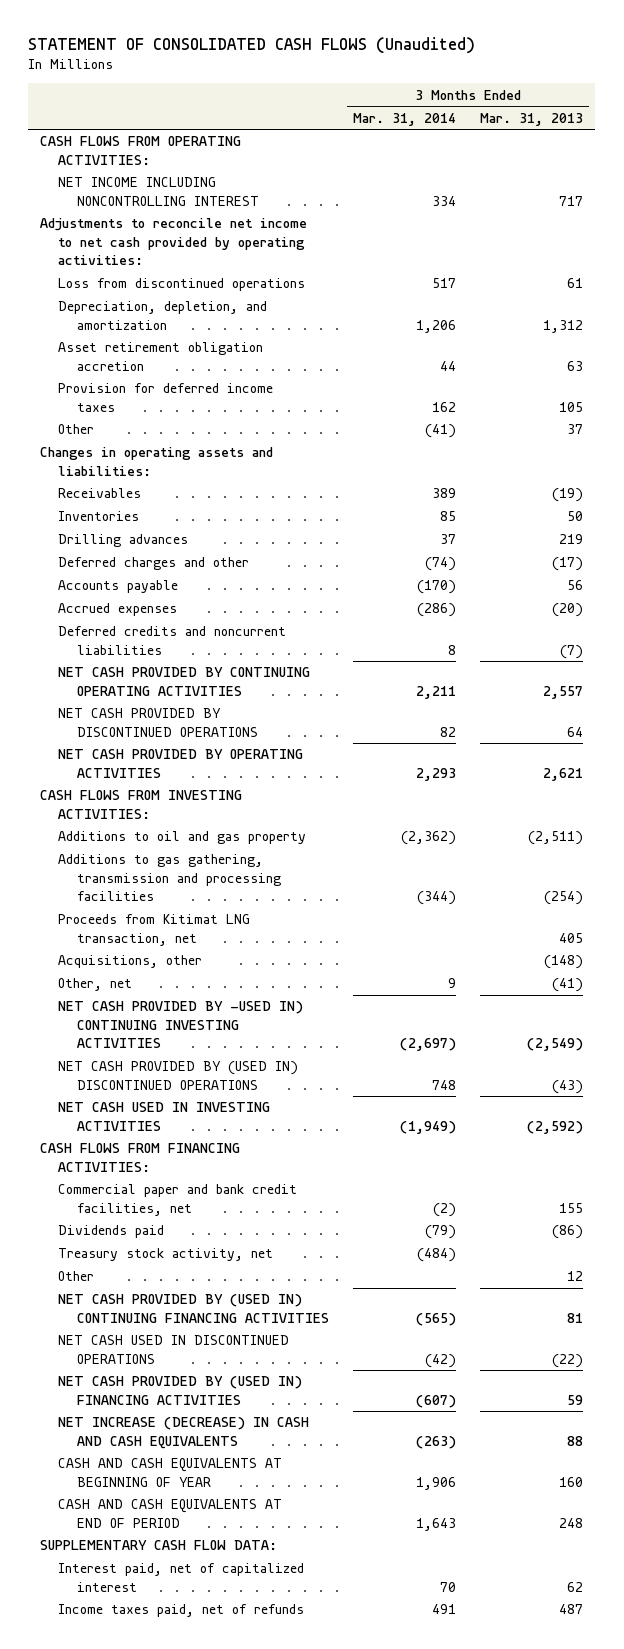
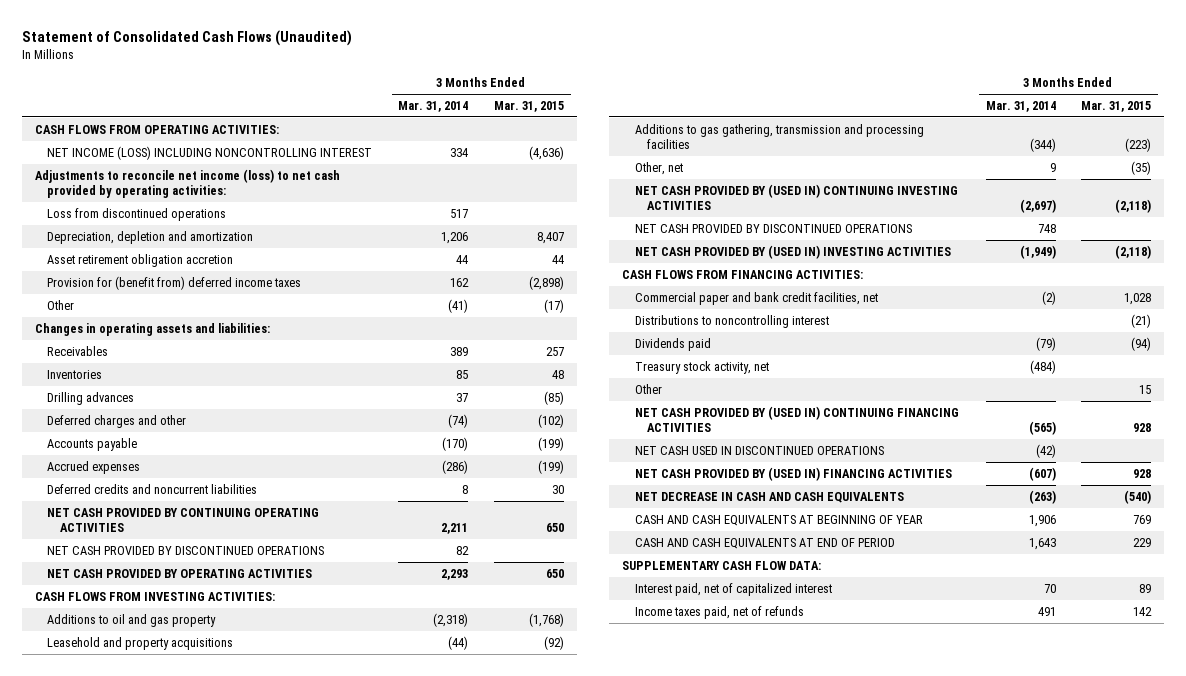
[28,37,476,55] STATEMENT OF CONSOLIDATED CASH FLOWS (Unaudited) -> [21,29,352,46] Statement of Consolidated Cash Flows (Unaudited)
[480,112,584,126] Mar. 31, 2013 -> none
none -> [494,100,565,112] Mar. 31, 2015
[58,177,259,206] NET INCOME INCLUDING NONCONTROLLING INTEREST -> [47,145,373,160] NET INCOME (LOSS) INCLUDING NONCONTROLLING INTEREST
[40,218,308,266] Adjustments to reconcile net income to net cash provided by operating activities: -> [34,168,340,199] Adjustments to reconcile net income (loss) to net cash provided by operating activities:
[58,301,268,330] Depreciation, depletion, and amortization -> [47,230,254,244] Depreciation, depletion and amortization
[58,383,274,412] Provision for deferred income taxes -> [47,275,302,290] Provision for (benefit from) deferred income taxes
[400,831,456,846] (2,362) -> [433,612,469,627] (2,318)
none -> [47,636,234,650] Leasehold and property acquisitions
[58,914,251,946] Proceeds from Kitimat LNG transaction, net -> none
[58,955,203,969] Acquisitions, other -> none
[58,1001,304,1049] NET CASH PROVIDED BY -USED IN) CONTINUING INVESTING ACTIVITIES -> [634,183,958,211] NET CASH PROVIDED BY (USED IN) CONTINUING INVESTING ACTIVITIES
[58,1061,299,1090] NET CASH PROVIDED BY (USED IN) DISCONTINUED OPERATIONS -> [634,223,912,233] NET CASH PROVIDED BY DISCONTINUED OPERATIONS
[58,1102,271,1131] NET CASH USED IN INVESTING ACTIVITIES -> [634,244,951,259] NET CASH PROVIDED BY (USED IN) INVESTING ACTIVITIES
none -> [634,314,829,328] Distributions to noncontrolling interest
[58,1417,310,1449] NET INCREASE (DECREASE) IN CASH AND CASH EQUIVALENTS -> [634,491,904,503] NET DECREASE IN CASH AND CASH EQUIVALENTS

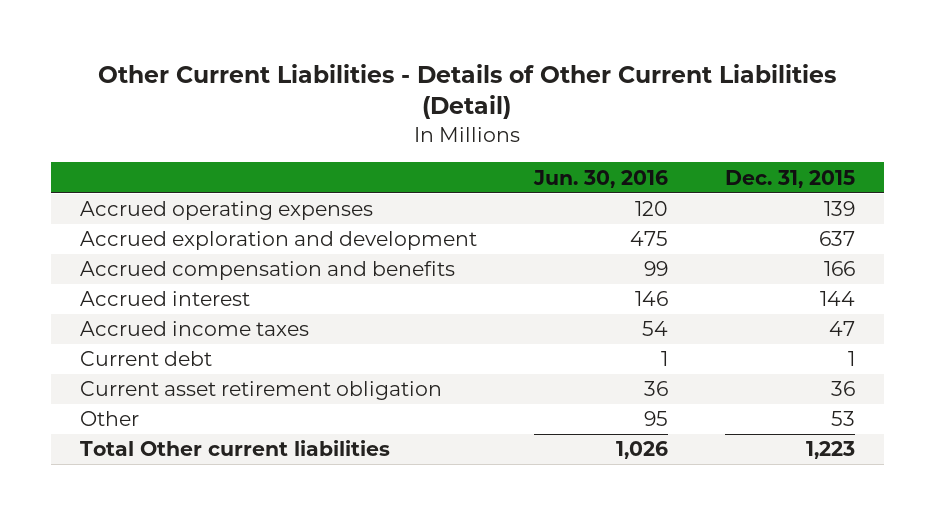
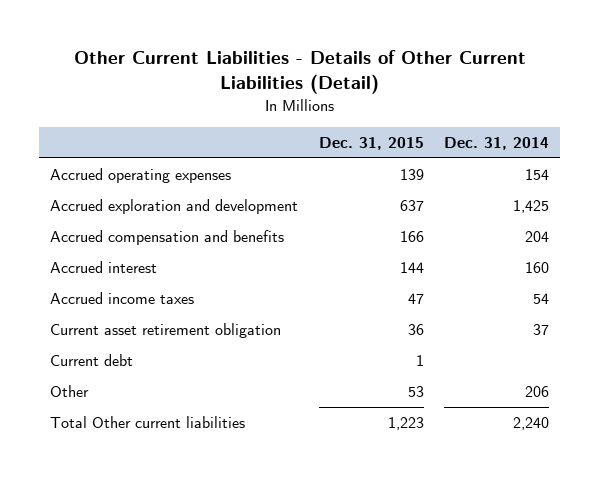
[532,169,668,188] Jun. 30, 2016 -> none
none -> [444,136,550,150] Dec. 31, 2014
[79,351,212,367] Current debt -> [49,354,133,367] Current debt

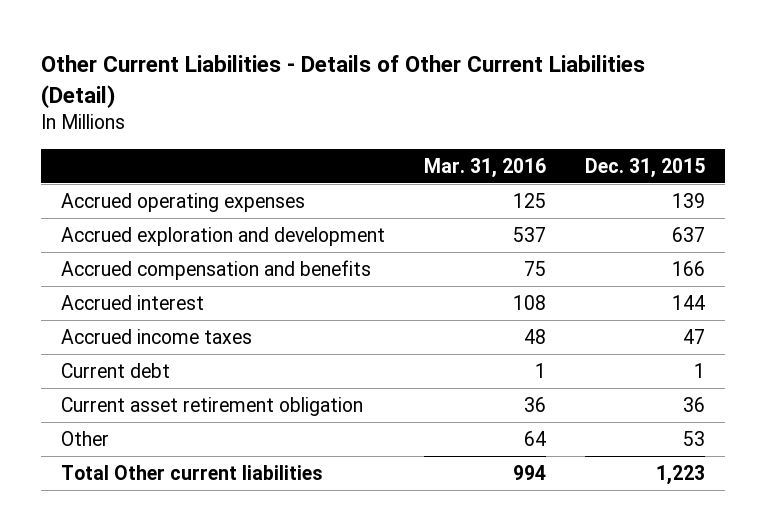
[444,136,550,150] Dec. 31, 2014 -> none
none -> [424,157,547,178] Mar. 31, 2016
[49,323,281,339] Current asset retirement obligation -> [60,396,363,416] Current asset retirement obligation

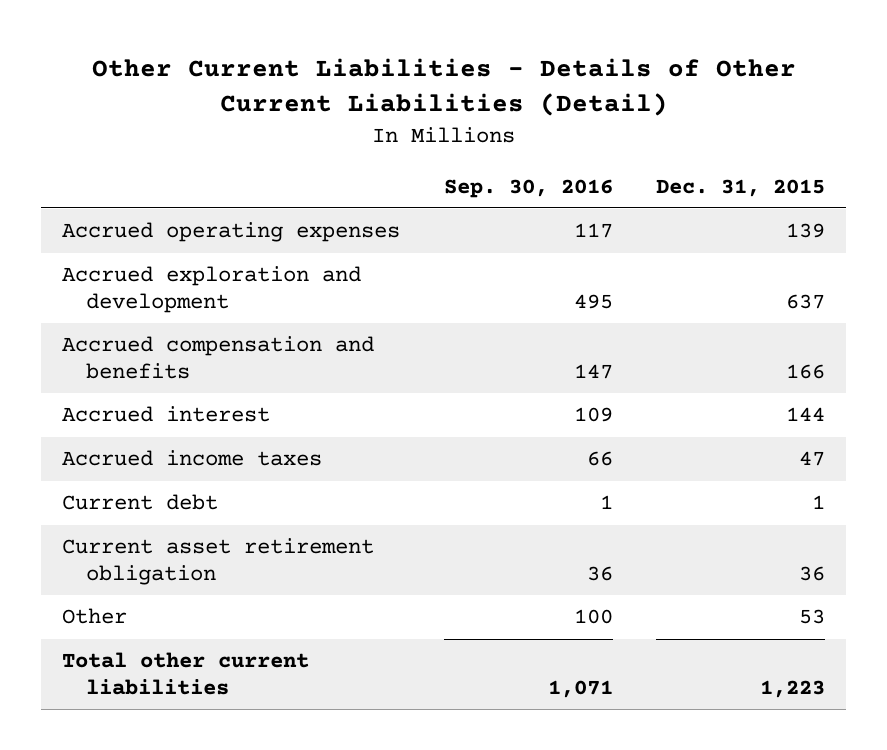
[424,157,547,178] Mar. 31, 2016 -> none
none -> [443,178,613,198] Sep. 30, 2016
[60,464,323,480] Total Other current liabilities -> [62,652,310,695] Total other current liabilities

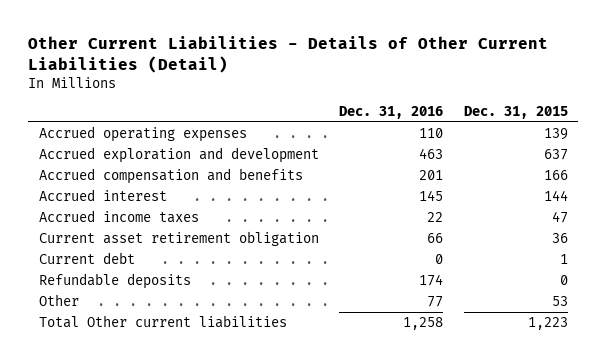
[443,178,613,198] Sep. 30, 2016 -> none
none -> [339,106,444,120] Dec. 31, 2016
[62,494,219,511] Current debt -> [38,251,135,264] Current debt
none -> [38,272,191,289] Refundable deposits
[62,652,310,695] Total other current liabilities -> [38,314,287,328] Total Other current liabilities

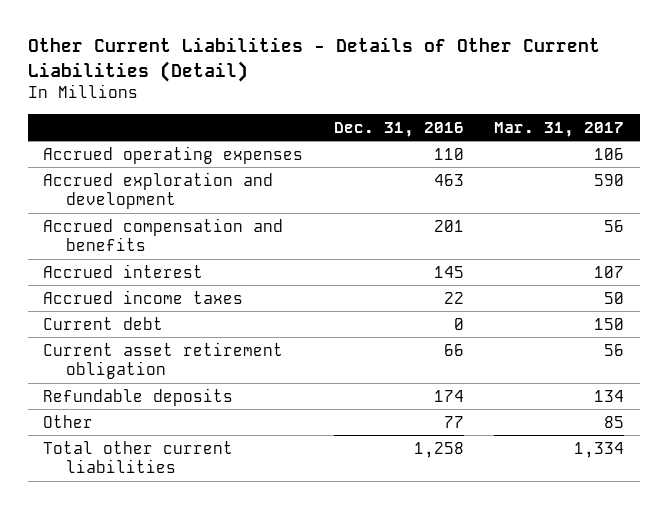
[463,106,568,120] Dec. 31, 2015 -> none
none -> [494,121,625,137] Mar. 31, 2017
[38,230,319,246] Current asset retirement obligation -> [43,341,284,380] Current asset retirement obligation
[38,314,287,328] Total Other current liabilities -> [43,440,234,474] Total other current liabilities

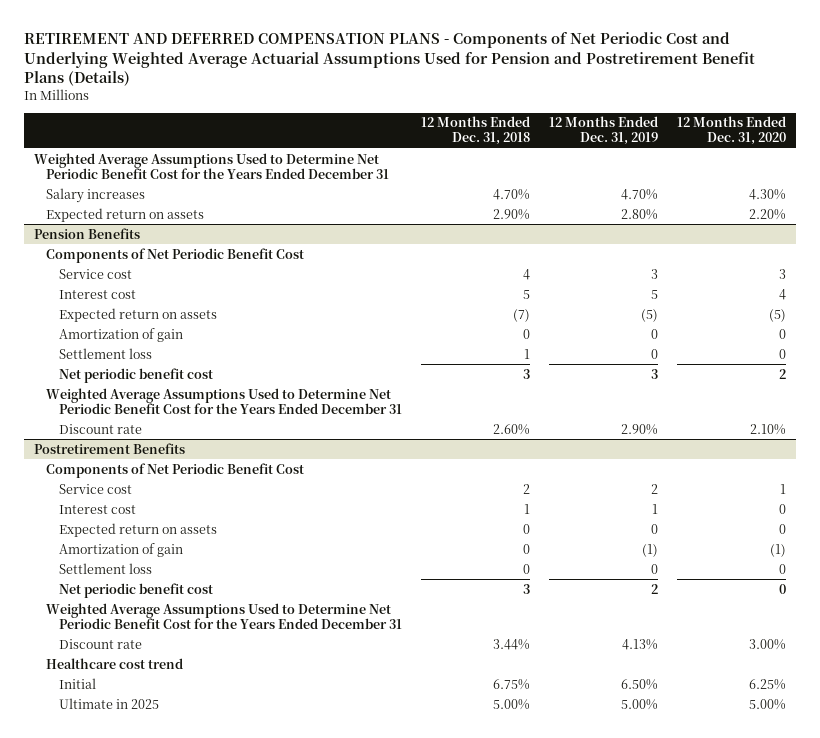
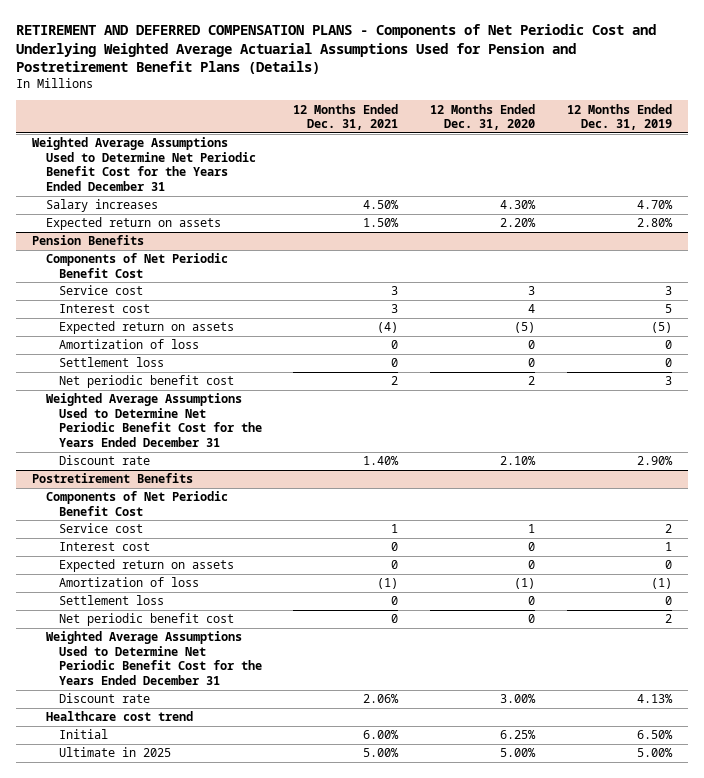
[420,116,530,146] 12 Months Ended Dec. 31, 2018 -> none
none -> [293,103,399,131] 12 Months Ended Dec. 31, 2021
[58,327,183,342] Amortization of gain -> [58,339,199,350] Amortization of loss
[58,542,183,557] Amortization of gain -> [58,577,199,588] Amortization of loss

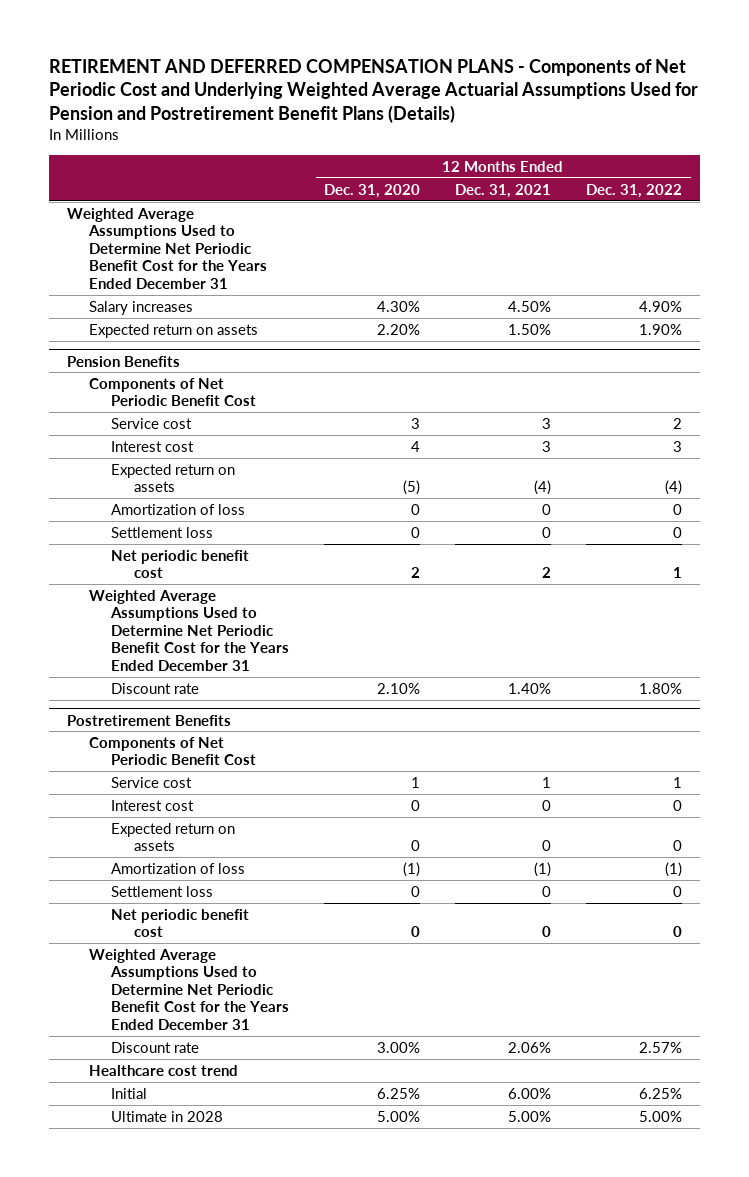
[566,103,672,131] 12 Months Ended Dec. 31, 2019 -> none
none -> [586,183,683,198] Dec. 31, 2022
[58,747,171,758] Ultimate in 2025 -> [111,1110,224,1122] Ultimate in 2028

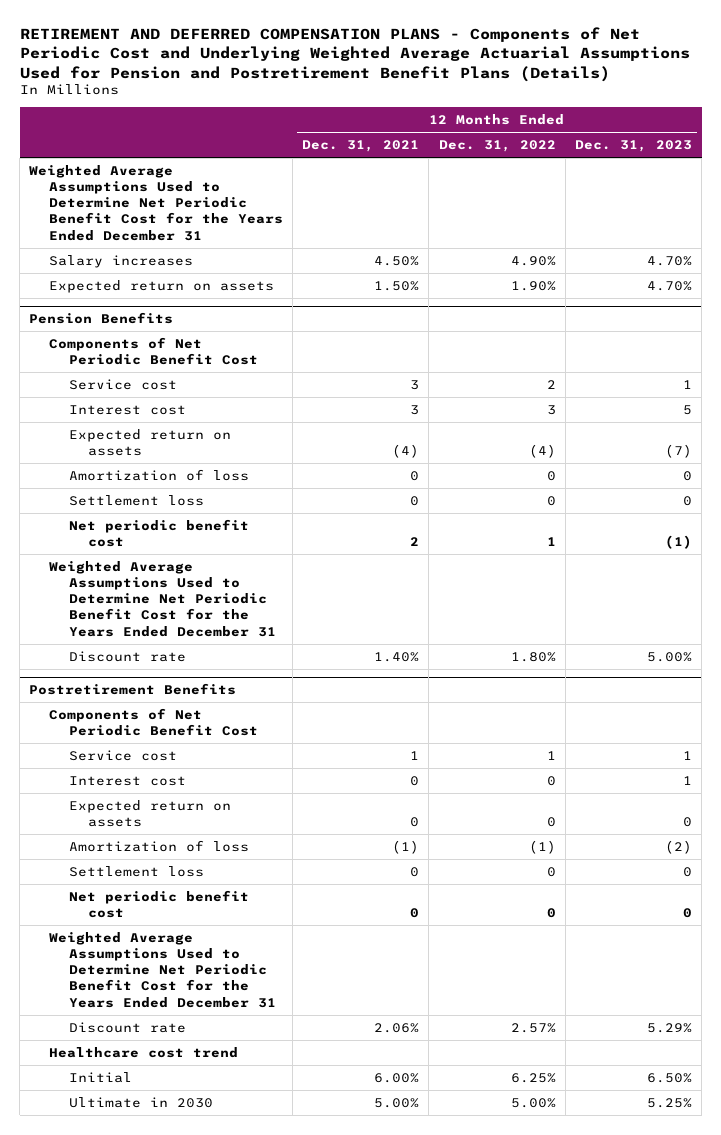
[324,183,421,198] Dec. 31, 2020 -> none
none -> [574,139,692,152] Dec. 31, 2023
[111,1110,224,1122] Ultimate in 2028 -> [68,1096,213,1108] Ultimate in 2030

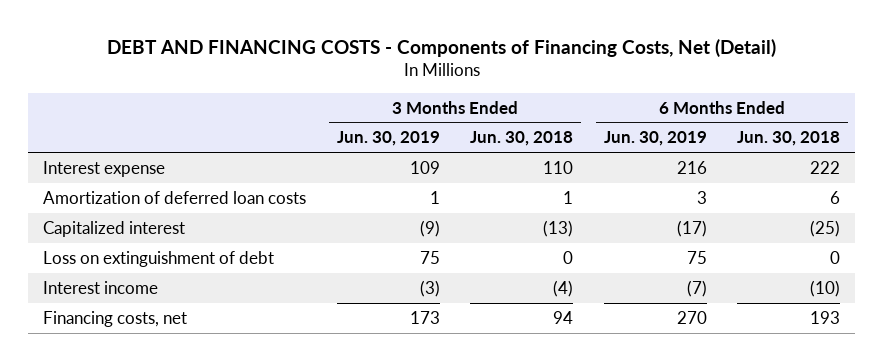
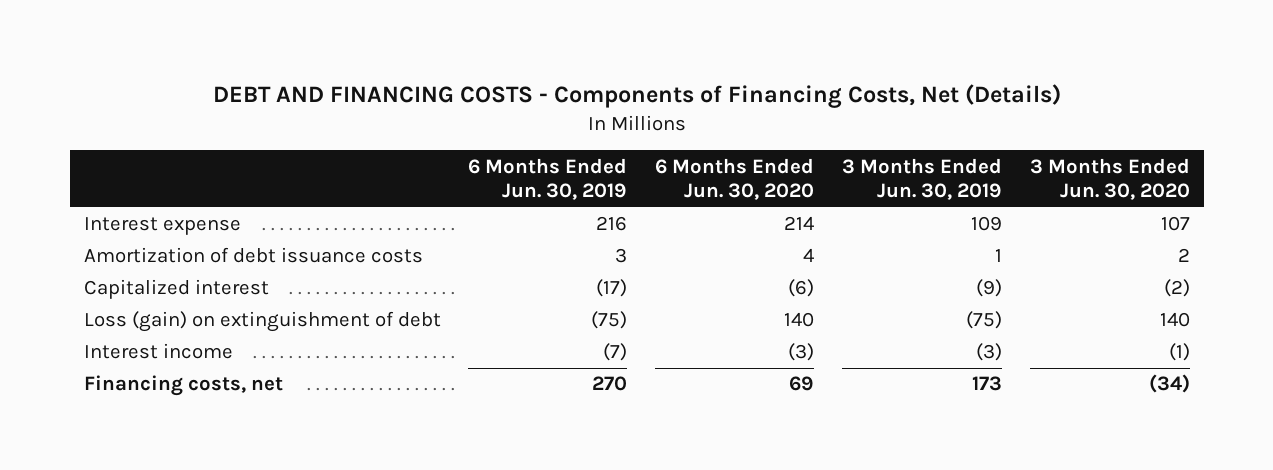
[106,38,776,57] DEBT AND FINANCING COSTS - Components of Financing Costs, Net (Detail) -> [212,83,1061,108] DEBT AND FINANCING COSTS - Components of Financing Costs, Net (Details)
[470,131,574,147] Jun. 30, 2018 -> none
[737,131,841,147] Jun. 30, 2018 -> none
none -> [655,157,815,201] 6 Months Ended Jun. 30, 2020
none -> [1029,157,1190,201] 3 Months Ended Jun. 30, 2020
[43,190,307,204] Amortization of deferred loan costs -> [83,247,423,264] Amortization of debt issuance costs
[43,250,275,267] Loss on extinguishment of debt -> [83,311,441,333] Loss (gain) on extinguishment of debt
[419,250,440,264] 75 -> [965,311,1002,330] (75)
[686,250,707,264] 75 -> [591,311,628,330] (75)

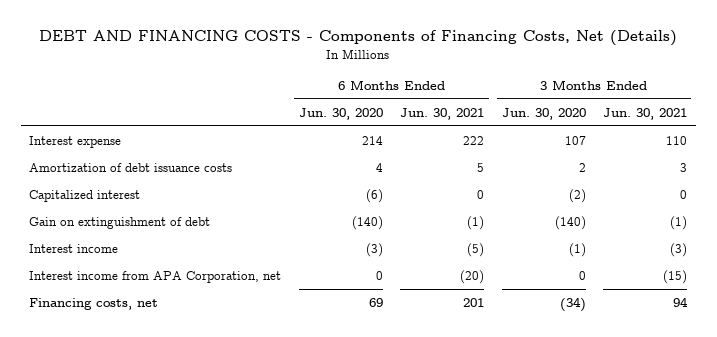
[468,157,628,201] 6 Months Ended Jun. 30, 2019 -> none
[841,157,1002,201] 3 Months Ended Jun. 30, 2019 -> none
none -> [400,107,485,120] Jun. 30, 2021
none -> [603,107,688,120] Jun. 30, 2021
[83,311,441,333] Loss (gain) on extinguishment of debt -> [29,216,211,229] Gain on extinguishment of debt
[784,312,815,328] 140 -> [351,215,383,230] (140)
[1159,312,1190,328] 140 -> [554,215,586,230] (140)
none -> [29,270,282,283] Interest income from APA Corporation, net

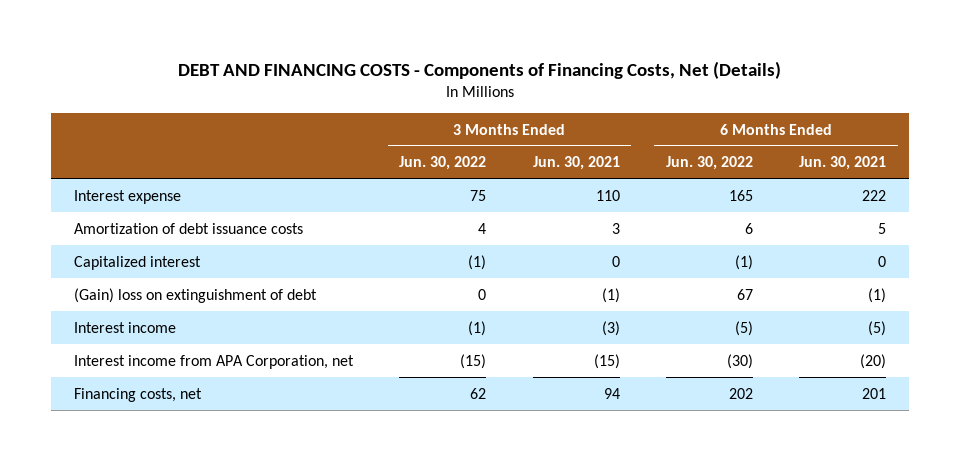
[298,107,383,120] Jun. 30, 2020 -> none
[501,107,586,120] Jun. 30, 2020 -> none
none -> [399,156,487,171] Jun. 30, 2022
none -> [665,156,753,171] Jun. 30, 2022
[29,216,211,229] Gain on extinguishment of debt -> [74,287,318,303] (Gain) loss on extinguishment of debt

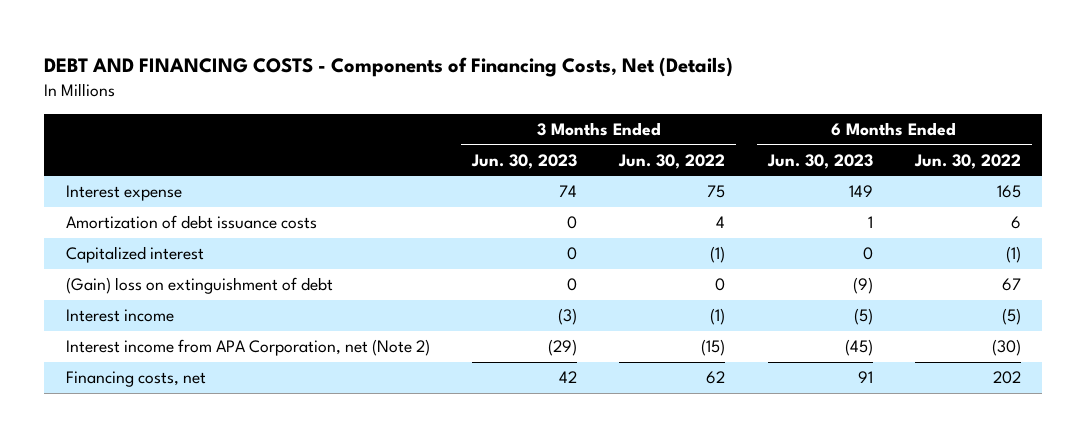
[532,156,620,171] Jun. 30, 2021 -> none
[798,156,886,171] Jun. 30, 2021 -> none
none -> [470,153,577,169] Jun. 30, 2023
none -> [766,153,873,169] Jun. 30, 2023
[74,354,355,369] Interest income from APA Corporation, net -> [65,339,430,357] Interest income from APA Corporation, net (Note 2)

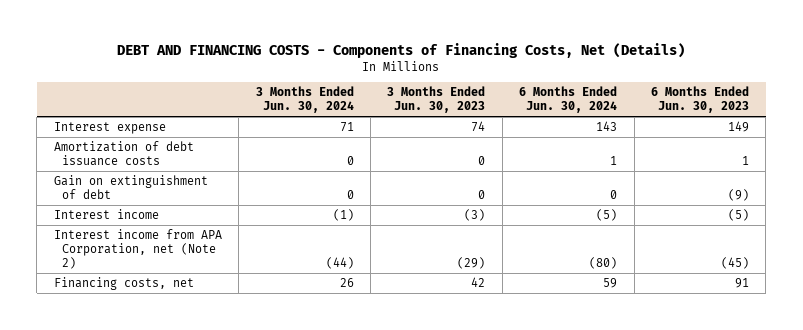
[618,153,726,169] Jun. 30, 2022 -> none
[914,153,1022,169] Jun. 30, 2022 -> none
none -> [255,86,354,114] 3 Months Ended Jun. 30, 2024
none -> [519,86,618,114] 6 Months Ended Jun. 30, 2024
[65,246,204,264] Capitalized interest -> none
[65,277,333,295] (Gain) loss on extinguishment of debt -> [53,175,208,200] Gain on extinguishment of debt

